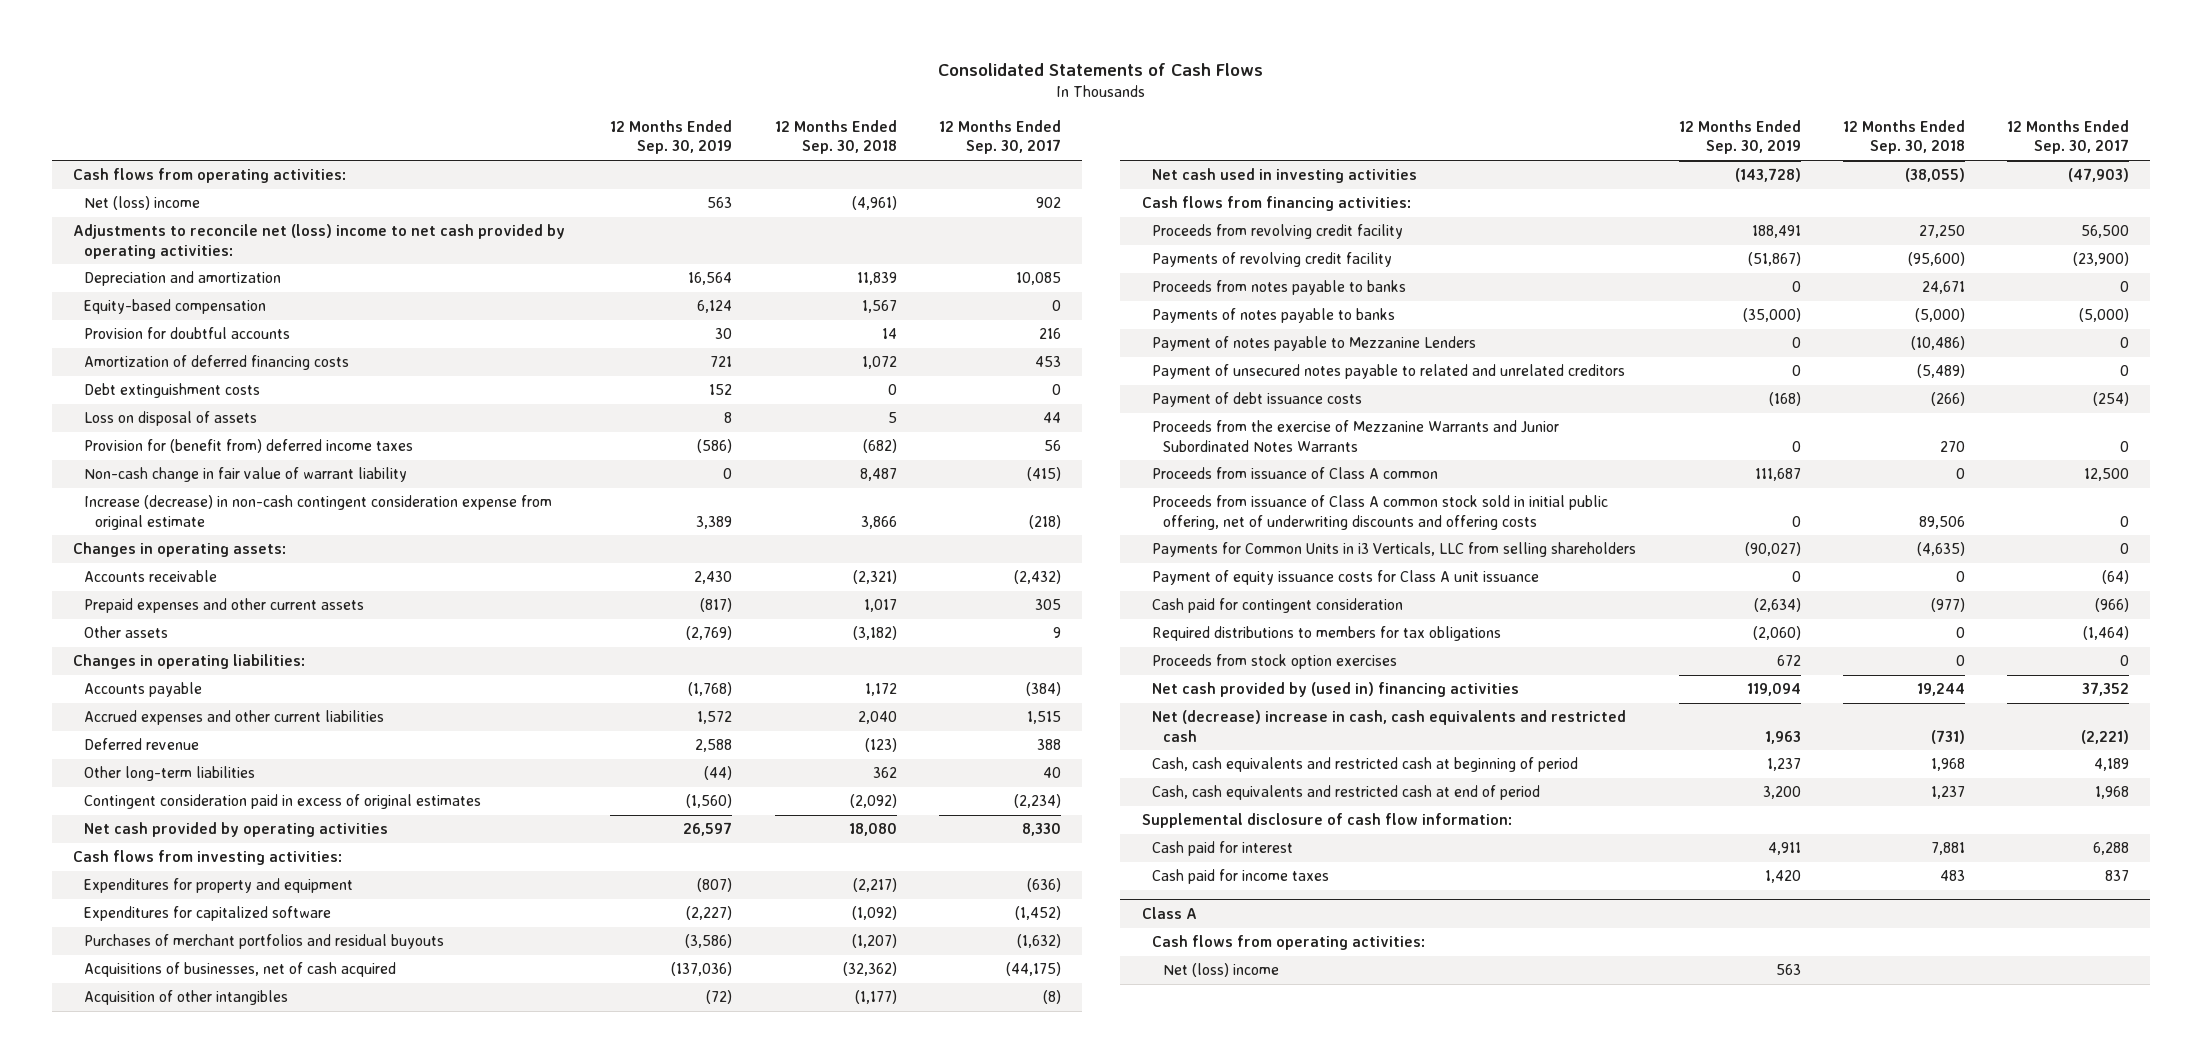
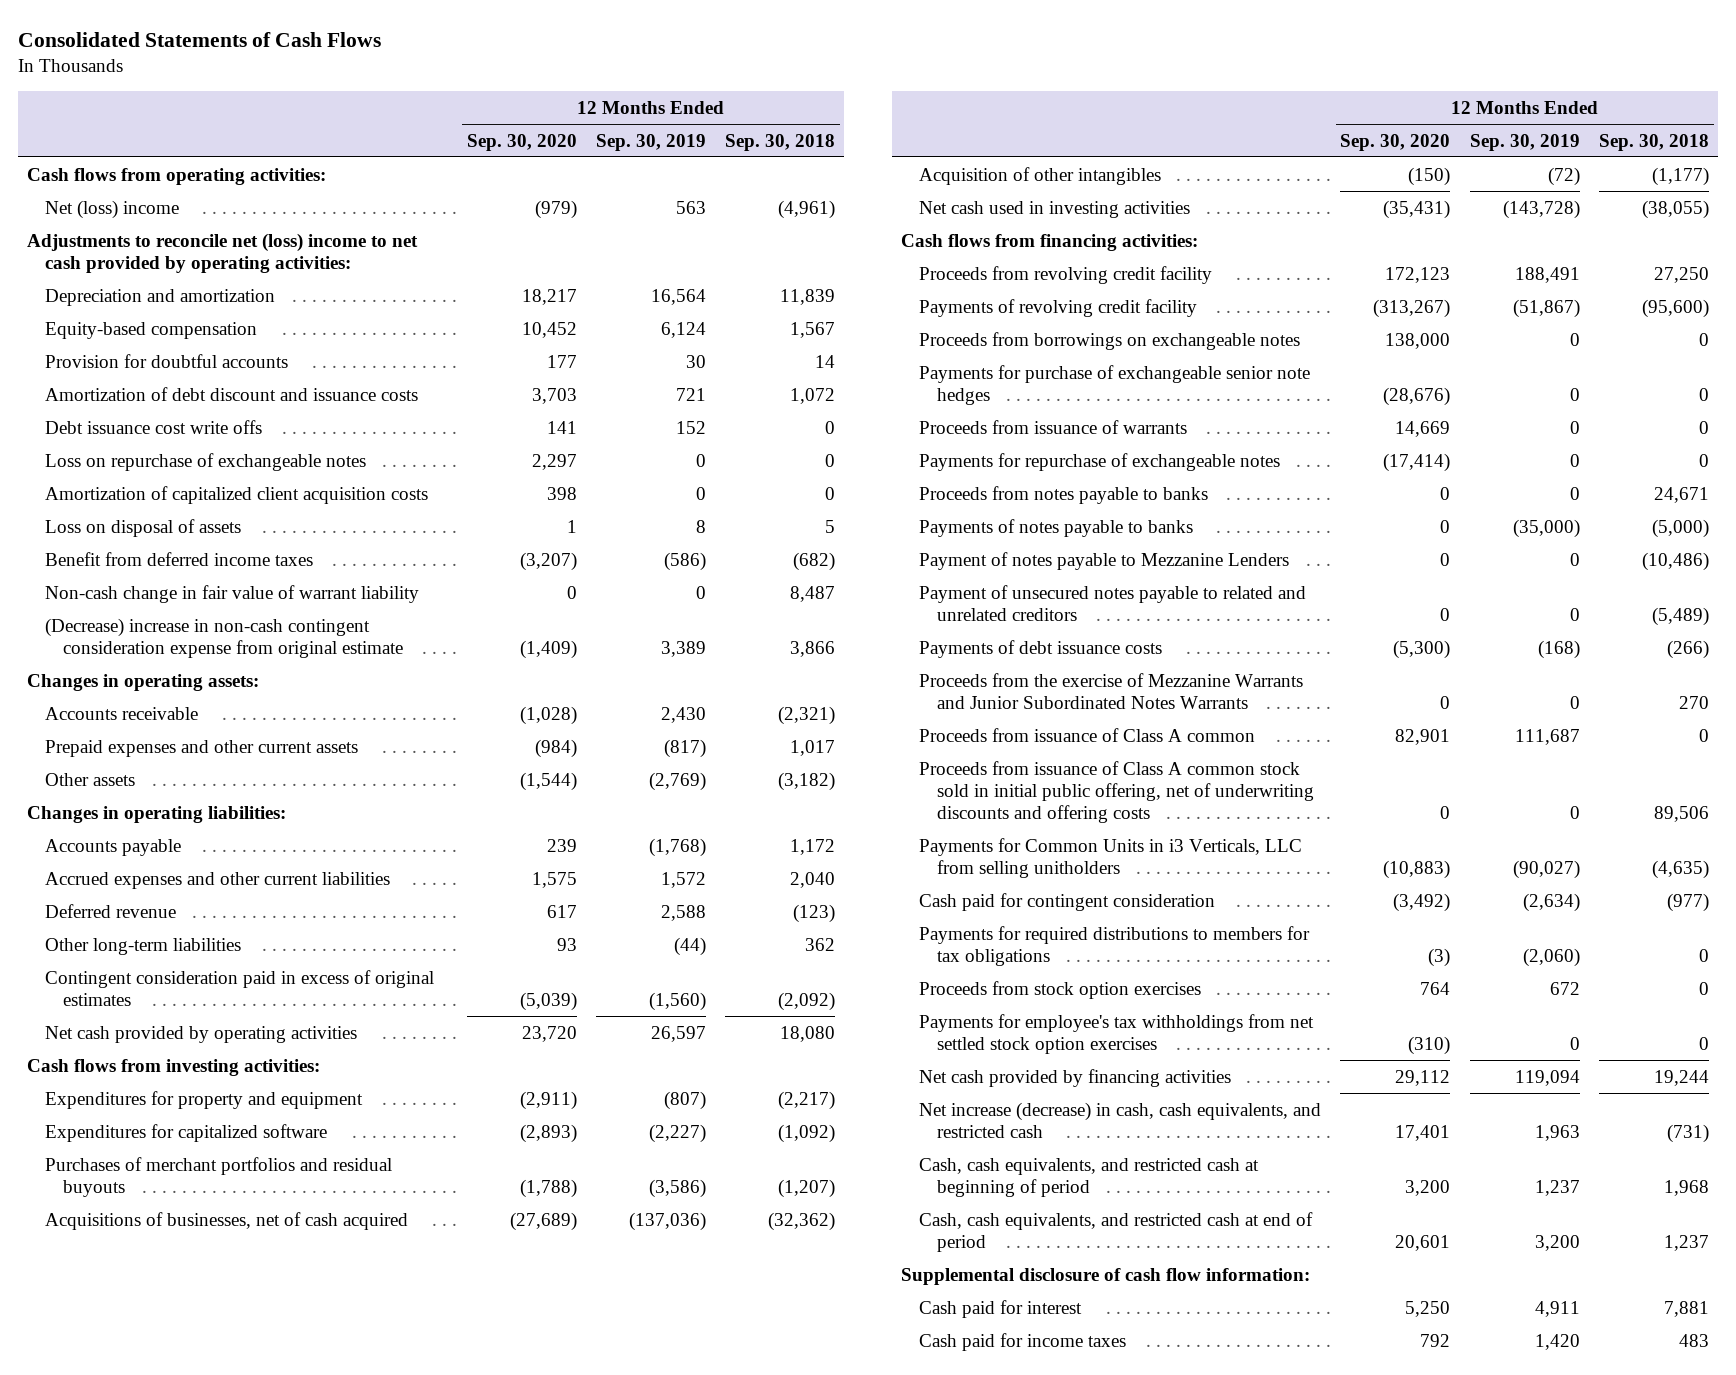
[938,119,1061,155] 12 Months Ended Sep. 30, 2017 -> none
none -> [466,133,577,151] Sep. 30, 2020
[84,355,350,371] Amortization of deferred financing costs -> [45,386,419,401] Amortization of debt discount and issuance costs
[84,383,261,399] Debt extinguishment costs -> [45,419,263,434] Debt issuance cost write offs
none -> [45,452,367,471] Loss on repurchase of exchangeable notes
none -> [45,485,429,504] Amortization of capitalized client acquisition costs
[84,439,414,454] Provision for (benefit from) deferred income taxes -> [45,551,314,566] Benefit from deferred income taxes
[84,495,553,530] Increase (decrease) in non-cash contingent consideration expense from original estimate -> [45,617,404,658] (Decrease) increase in non-cash contingent consideration expense from original estimate
none -> [919,331,1301,350] Proceeds from borrowings on exchangeable notes
none -> [919,364,1311,405] Payments for purchase of exchangeable senior note hedges
none -> [919,419,1188,434] Proceeds from issuance of warrants
none -> [919,452,1281,471] Payments for repurchase of exchangeable notes
[1152,392,1363,408] Payment of debt issuance costs -> [919,639,1163,658] Payments of debt issuance costs
[1152,570,1540,586] Payment of equity issuance costs for Class A unit issuance -> none
[1152,542,1637,558] Payments for Common Units in i3 Verticals, LLC from selling shareholders -> [919,837,1303,878] Payments for Common Units in i3 Verticals, LLC from selling unitholders
[1152,626,1502,642] Required distributions to members for tax obligations -> [919,925,1311,966] Payments for required distributions to members for tax obligations
none -> [919,1013,1315,1054] Payments for employee's tax withholdings from net settled stock option exercises
[1152,682,1520,698] Net cash provided by (used in) financing activities -> [919,1068,1232,1087] Net cash provided by financing activities
[1152,710,1627,742] Net (decrease) increase in cash, cash equivalents and restricted cash -> [919,1101,1322,1138] Net increase (decrease) in cash, cash equivalents, and restricted cash
[1152,757,1579,773] Cash, cash equivalents and restricted cash at beginning of period -> [919,1157,1260,1197] Cash, cash equivalents, and restricted cash at beginning of period
[1152,785,1541,801] Cash, cash equivalents and restricted cash at end of period -> [919,1211,1314,1252] Cash, cash equivalents, and restricted cash at end of period
[1141,906,1197,919] Class A -> none
[1152,935,1426,951] Cash flows from operating activities: -> none
[1163,963,1280,978] Net (loss) income -> none

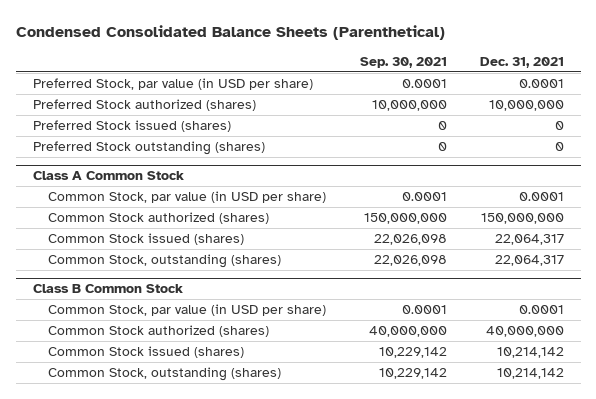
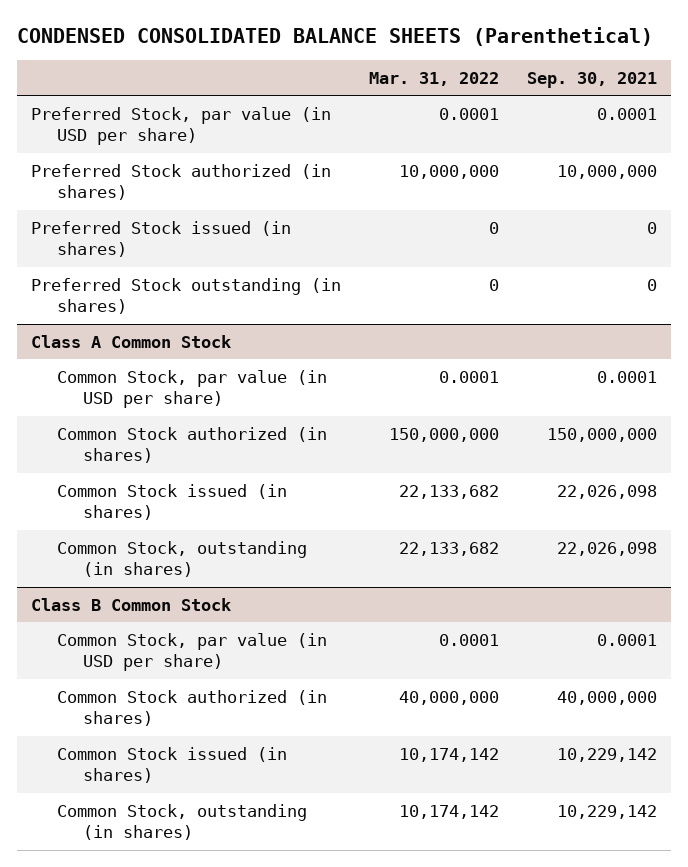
[15,25,445,41] Condensed Consolidated Balance Sheets (Parenthetical) -> [17,27,654,47] CONDENSED CONSOLIDATED BALANCE SHEETS (Parenthetical)
[479,57,564,69] Dec. 31, 2021 -> none
none -> [368,71,499,86] Mar. 31, 2022
[32,99,256,112] Preferred Stock authorized (shares) -> [31,163,332,201] Preferred Stock authorized (in shares)
[32,120,231,133] Preferred Stock issued (shares) -> [31,220,292,258] Preferred Stock issued (in shares)
[32,141,265,156] Preferred Stock outstanding (shares) -> [31,277,342,315] Preferred Stock outstanding (in shares)
[48,212,270,225] Common Stock authorized (shares) -> [57,426,328,464] Common Stock authorized (in shares)
[48,233,245,246] Common Stock issued (shares) -> [57,483,288,521] Common Stock issued (in shares)
[48,254,282,269] Common Stock, outstanding (shares) -> [57,540,308,578] Common Stock, outstanding (in shares)
[48,325,270,338] Common Stock authorized (shares) -> [57,689,328,727] Common Stock authorized (in shares)
[48,346,245,359] Common Stock issued (shares) -> [57,746,288,784] Common Stock issued (in shares)
[48,367,282,382] Common Stock, outstanding (shares) -> [57,803,308,841] Common Stock, outstanding (in shares)

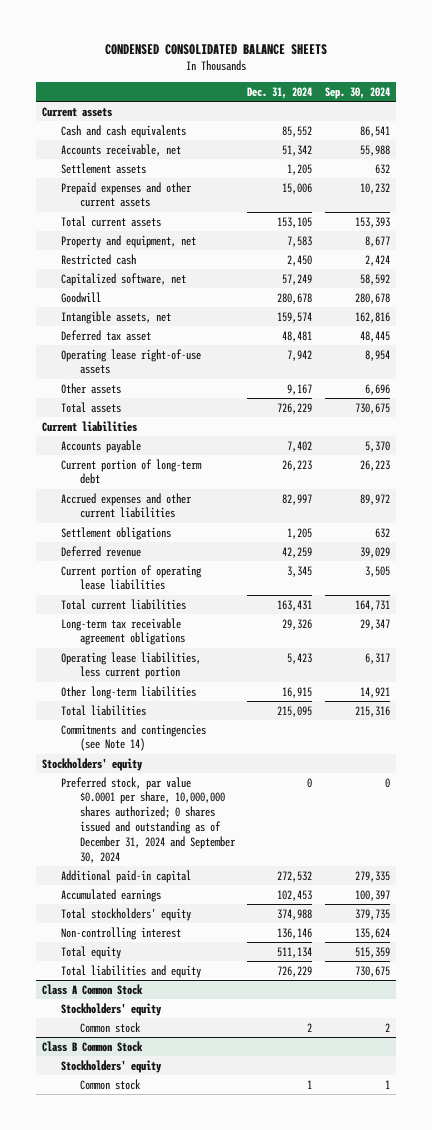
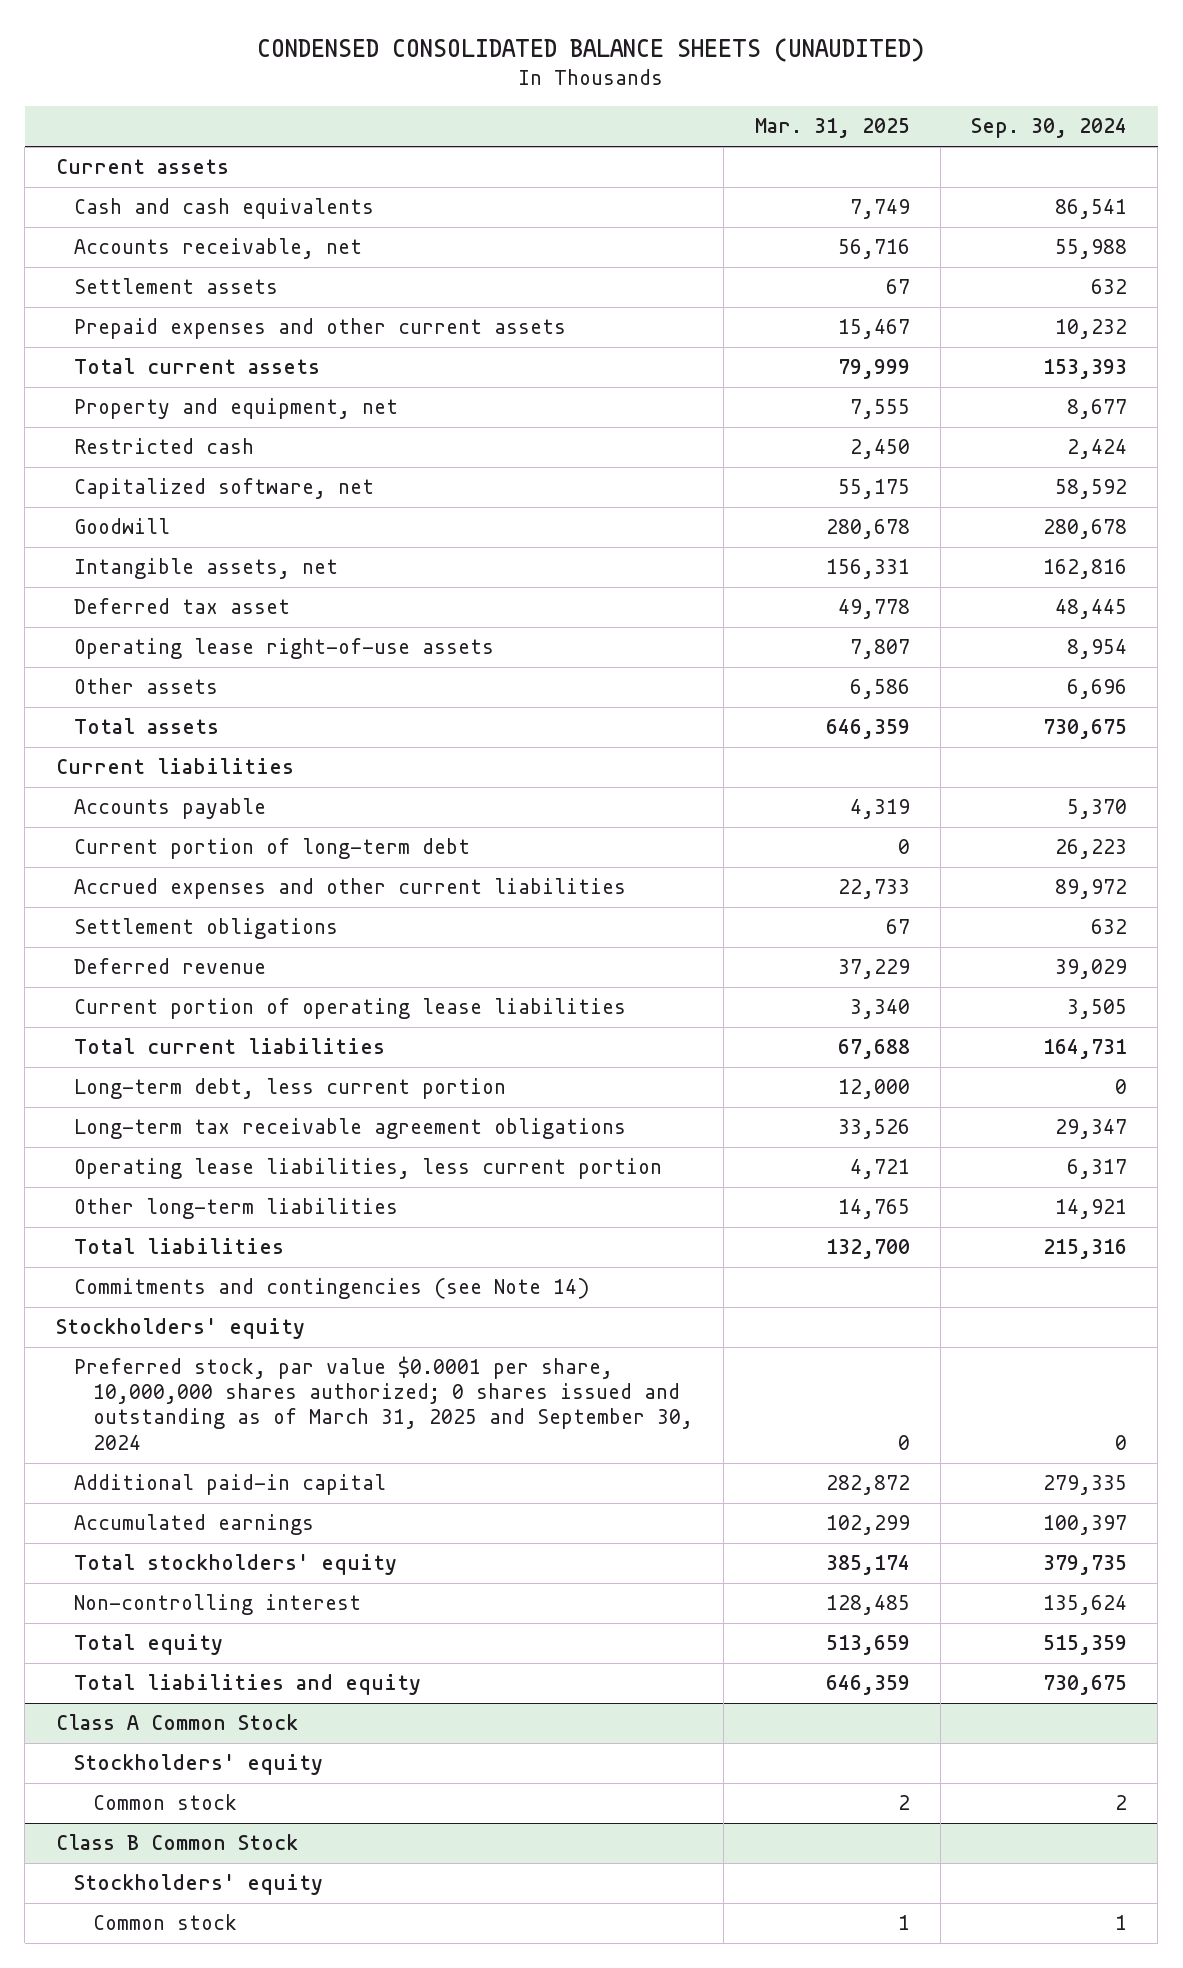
[104,44,327,56] CONDENSED CONSOLIDATED BALANCE SHEETS -> [257,38,925,63] CONDENSED CONSOLIDATED BALANCE SHEETS (UNAUDITED)
[247,86,313,99] Dec. 31, 2024 -> none
none -> [754,118,910,139] Mar. 31, 2025
none -> [74,1078,507,1100] Long-term debt, less current portion
[60,776,236,863] Preferred stock, par value $0.0001 per share, 10,000,000 shares authorized; 0 shares issued and outstanding as of December 31, 2024 and September 30, 2024 -> [74,1356,694,1450] Preferred stock, par value $0.0001 per share, 10,000,000 shares authorized; 0 shares issued and outstanding as of March 31, 2025 and September 30, 2024

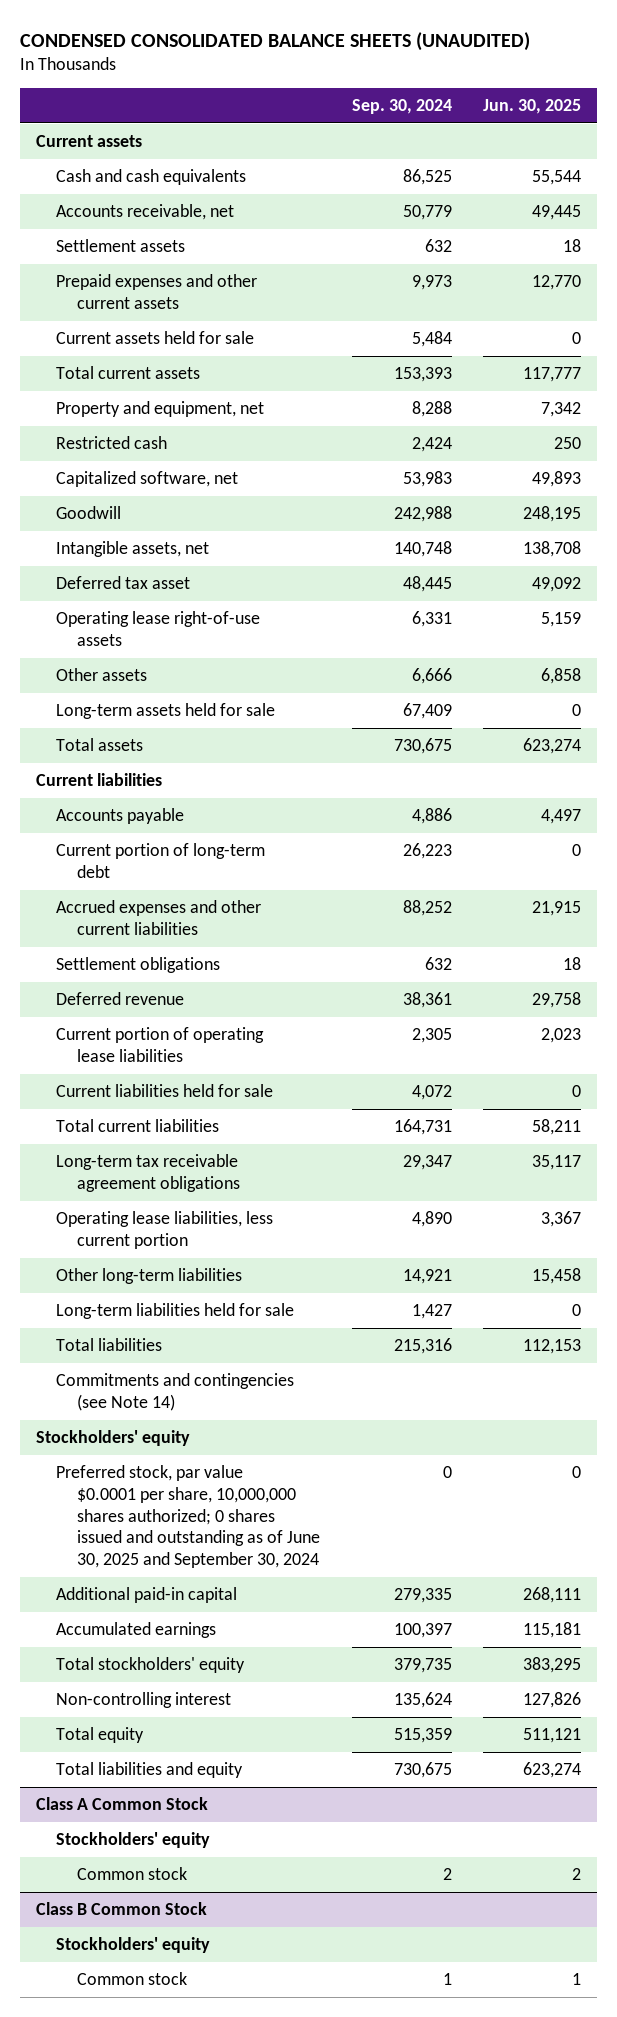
[754,118,910,139] Mar. 31, 2025 -> none
none -> [483,98,582,114] Jun. 30, 2025
[1055,199,1128,220] 86,541 -> [402,169,452,186] 86,525
[1055,239,1128,260] 55,988 -> [402,205,452,221] 50,779
[1055,319,1128,340] 10,232 -> [411,275,452,291] 9,973
none -> [56,331,255,345] Current assets held for sale
[1067,399,1128,420] 8,677 -> [411,401,452,418] 8,288
[1055,479,1128,500] 58,592 -> [402,471,452,488] 53,983
[1043,519,1128,540] 280,678 -> [393,506,452,523] 242,988
[1043,559,1128,580] 162,816 -> [393,541,452,558] 140,748
[1067,639,1128,660] 8,954 -> [411,611,452,628] 6,331
[1067,679,1128,700] 6,696 -> [411,668,452,685] 6,666
none -> [56,703,276,720] Long-term assets held for sale
[1067,799,1128,820] 5,370 -> [411,808,452,825] 4,886
[1055,879,1128,900] 89,972 -> [402,900,452,917] 88,252
[1055,959,1128,980] 39,029 -> [402,992,452,1009] 38,361
[1067,999,1128,1020] 3,505 -> [411,1028,452,1044] 2,305
none -> [56,1084,274,1098] Current liabilities held for sale
[74,1078,507,1100] Long-term debt, less current portion -> none
[1067,1159,1128,1180] 6,317 -> [411,1211,452,1228] 4,890
none -> [56,1303,295,1320] Long-term liabilities held for sale
[74,1356,694,1450] Preferred stock, par value $0.0001 per share, 10,000,000 shares authorized; 0 shares issued and outstanding as of March 31, 2025 and September 30, 2024 -> [56,1465,320,1569] Preferred stock, par value $0.0001 per share, 10,000,000 shares authorized; 0 shares issued and outstanding as of June 30, 2025 and September 30, 2024

